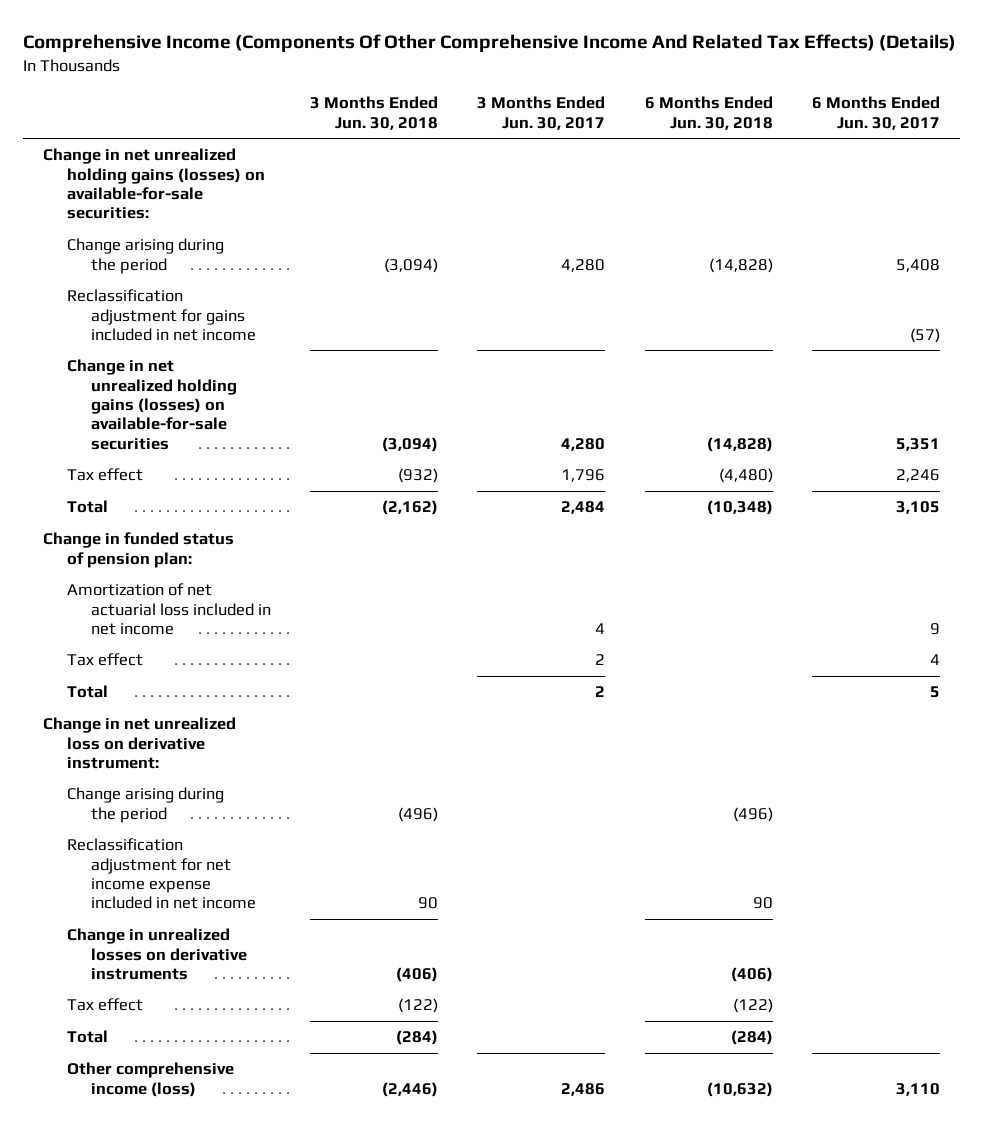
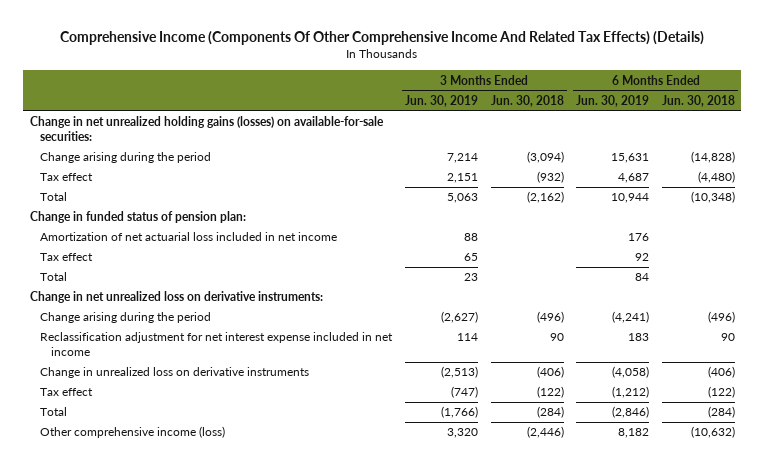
[477,96,606,130] 3 Months Ended Jun. 30, 2017 -> none
[812,96,941,130] 6 Months Ended Jun. 30, 2017 -> none
none -> [404,94,478,107] Jun. 30, 2019
none -> [576,94,650,107] Jun. 30, 2019
[66,289,256,341] Reclassification adjustment for gains included in net income -> none
[66,359,237,450] Change in net unrealized holding gains (losses) on available-for-sale securities -> none
[42,717,236,769] Change in net unrealized loss on derivative instrument: -> [29,291,323,304] Change in net unrealized loss on derivative instruments:
[66,838,256,910] Reclassification adjustment for net income expense included in net income -> [40,332,394,357] Reclassification adjustment for net interest expense included in net income
[66,928,247,980] Change in unrealized losses on derivative instruments -> [40,367,310,379] Change in unrealized loss on derivative instruments

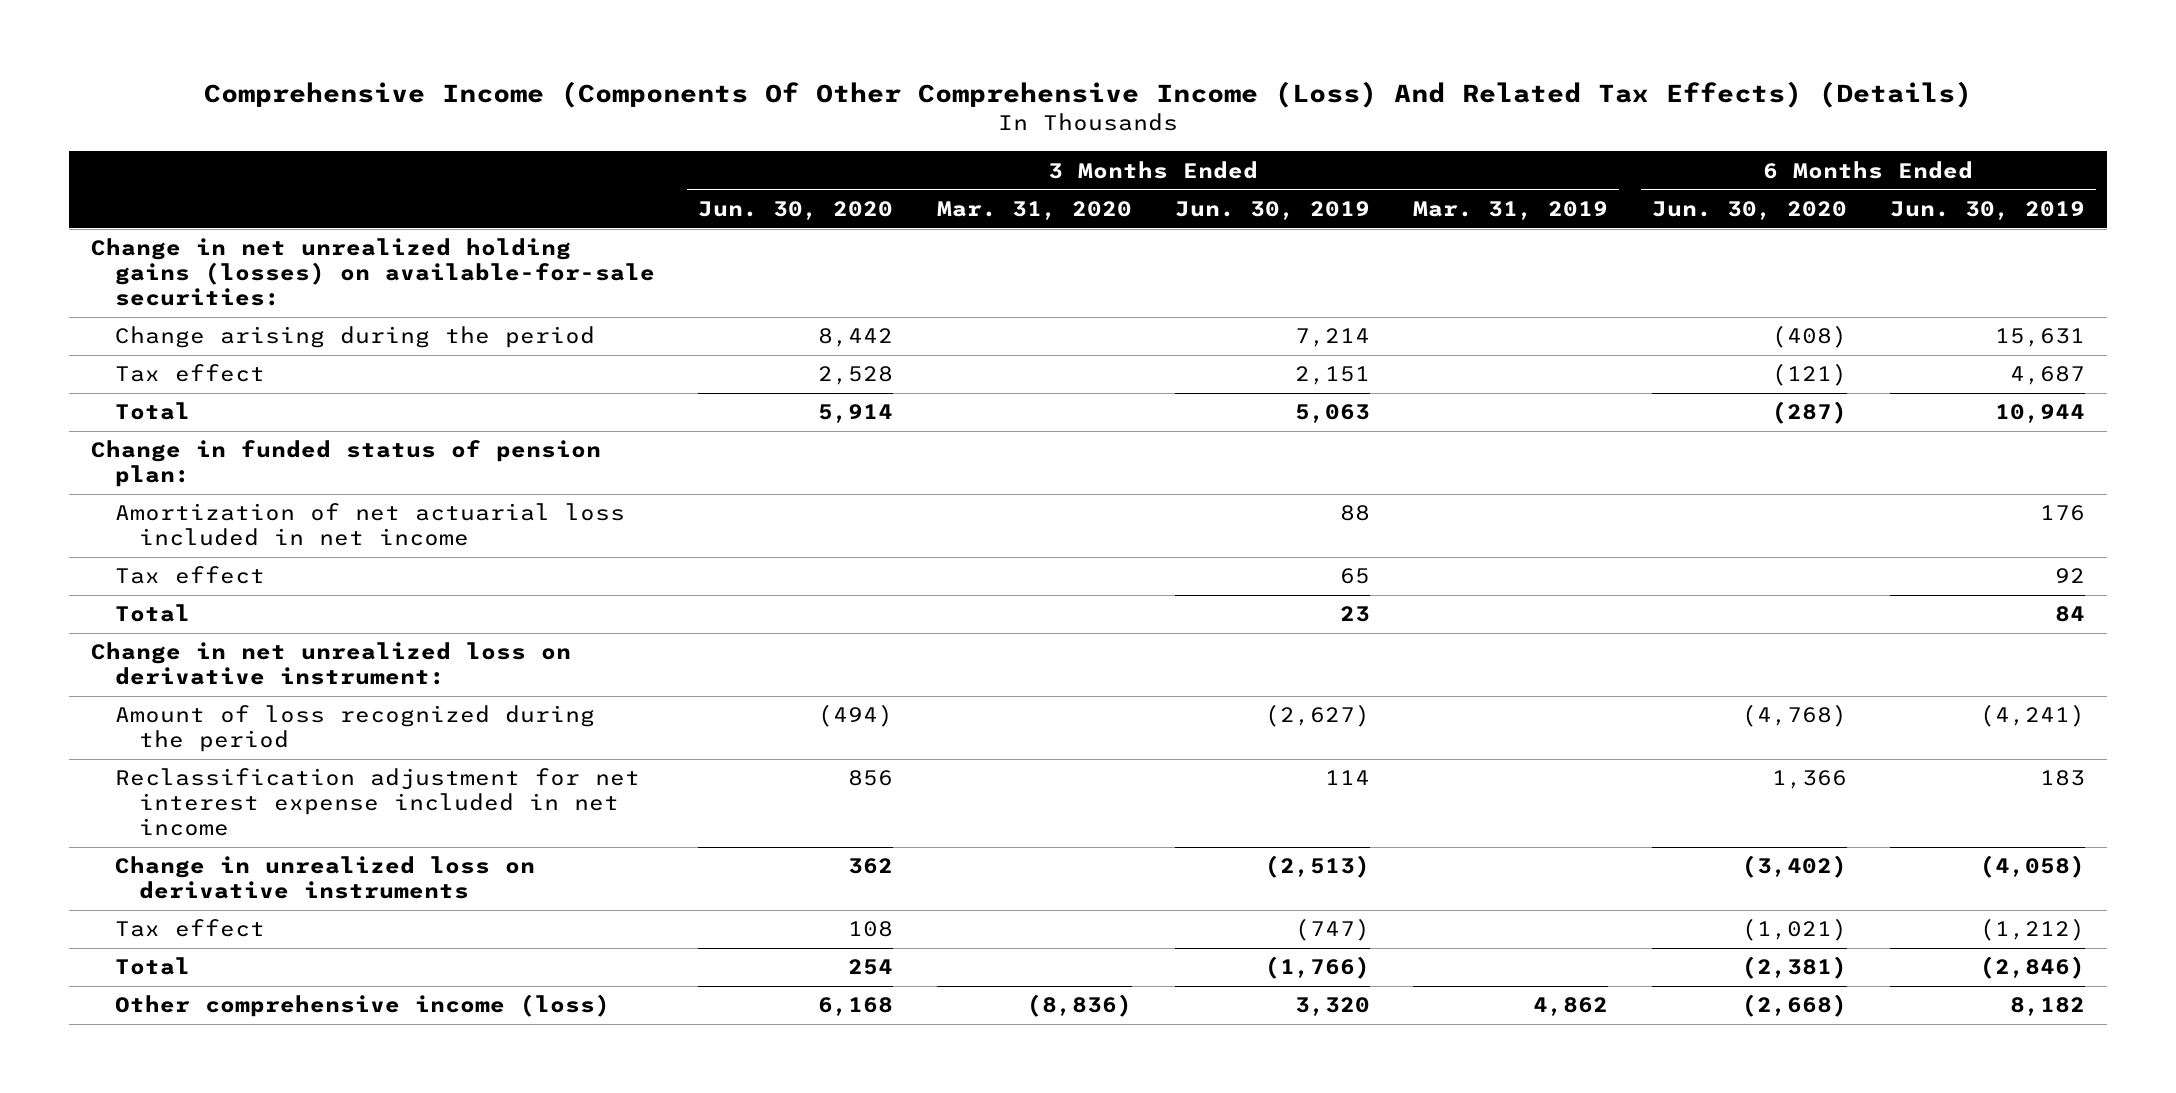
[60,30,705,45] Comprehensive Income (Components Of Other Comprehensive Income And Related Tax Effects) (Details) -> [203,80,1972,108] Comprehensive Income (Components Of Other Comprehensive Income (Loss) And Related Tax Effects) (Details)
[490,94,564,107] Jun. 30, 2018 -> none
[662,94,736,107] Jun. 30, 2018 -> none
none -> [698,200,894,220] Jun. 30, 2020
none -> [936,200,1132,220] Mar. 31, 2020
none -> [1413,200,1609,220] Mar. 31, 2019
none -> [1651,200,1847,220] Jun. 30, 2020
[29,291,323,304] Change in net unrealized loss on derivative instruments: -> [90,642,571,686] Change in net unrealized loss on derivative instrument:
[40,312,212,324] Change arising during the period -> [114,705,595,753] Amount of loss recognized during the period

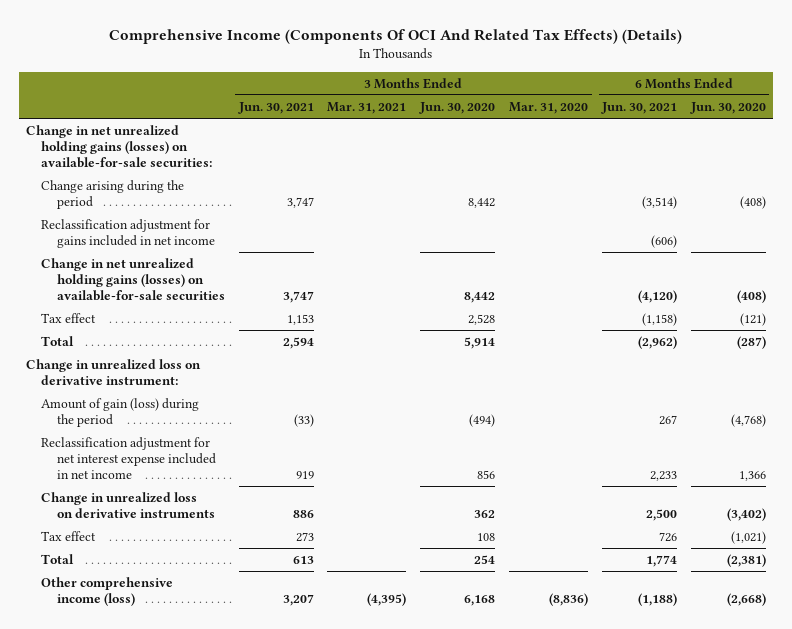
[203,80,1972,108] Comprehensive Income (Components Of Other Comprehensive Income (Loss) And Related Tax Effects) (Details) -> [108,28,682,44] Comprehensive Income (Components Of OCI And Related Tax Effects) (Details)
[1175,200,1371,220] Jun. 30, 2019 -> none
[1413,200,1609,220] Mar. 31, 2019 -> none
[1890,200,2086,220] Jun. 30, 2019 -> none
none -> [237,102,314,115] Jun. 30, 2021
none -> [327,102,407,115] Mar. 31, 2021
none -> [601,102,678,115] Jun. 30, 2021
none -> [41,219,215,249] Reclassification adjustment for gains included in net income
none -> [41,258,225,302] Change in net unrealized holding gains (losses) on available-for-sale securities
[90,440,601,488] Change in funded status of pension plan: -> none
[114,503,625,547] Amortization of net actuarial loss included in net income -> none
[114,566,265,585] Tax effect -> none
[114,604,190,623] Total -> none
[90,642,571,686] Change in net unrealized loss on derivative instrument: -> [25,359,201,386] Change in unrealized loss on derivative instrument:
[114,705,595,753] Amount of loss recognized during the period -> [41,398,200,428] Amount of gain (loss) during the period

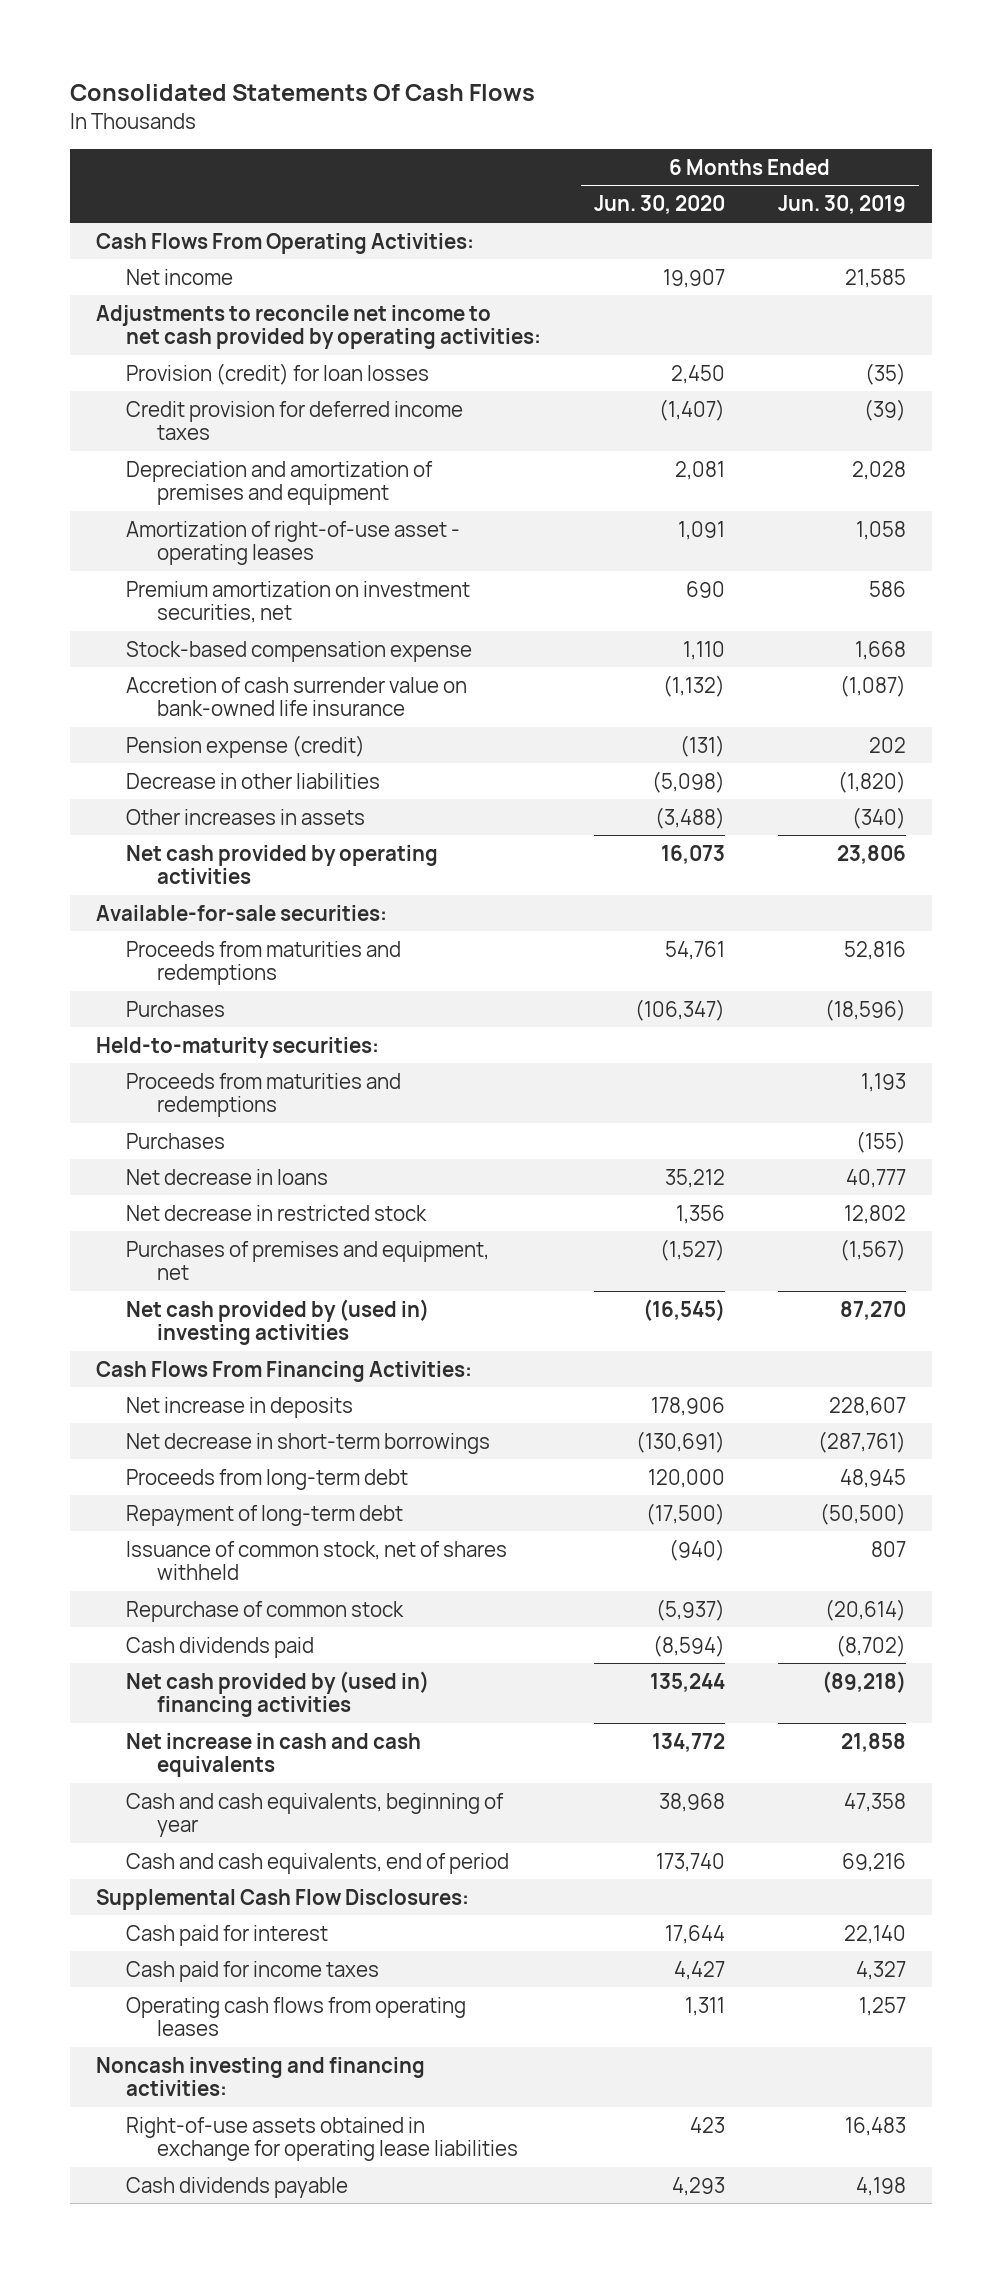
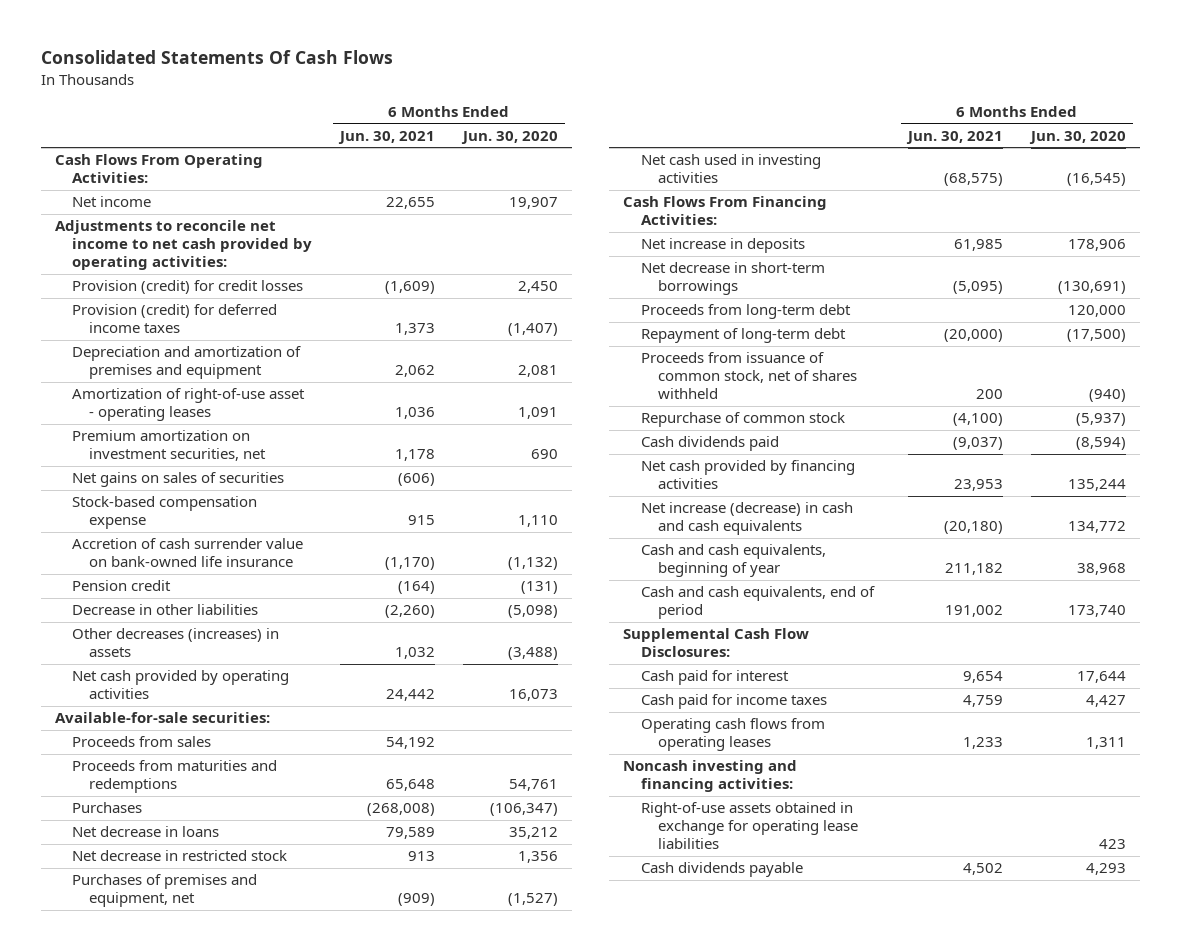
[777,195,906,215] Jun. 30, 2019 -> none
none -> [337,130,435,144] Jun. 30, 2021
[126,362,430,385] Provision (credit) for loan losses -> [72,280,304,295] Provision (credit) for credit losses
[126,400,464,441] Credit provision for deferred income taxes -> [72,304,278,334] Provision (credit) for deferred income taxes
none -> [72,472,285,488] Net gains on sales of securities
[126,734,366,758] Pension expense (credit) -> [72,580,172,592] Pension credit
[126,808,366,825] Other increases in assets -> [72,628,280,658] Other decreases (increases) in assets
none -> [72,736,212,748] Proceeds from sales
[95,1036,379,1058] Held-to-maturity securities: -> none
[126,1072,402,1118] Proceeds from maturities and redemptions -> none
[126,1132,226,1149] Purchases -> none
[126,1298,430,1346] Net cash provided by (used in) investing activities -> [640,154,821,184] Net cash used in investing activities
[126,1540,508,1581] Issuance of common stock, net of shares withheld -> [640,352,857,400] Proceeds from issuance of common stock, net of shares withheld
[126,1670,430,1718] Net cash provided by (used in) financing activities -> [640,460,855,490] Net cash provided by financing activities
[126,1732,422,1778] Net increase in cash and cash equivalents -> [640,502,853,536] Net increase (decrease) in cash and cash equivalents

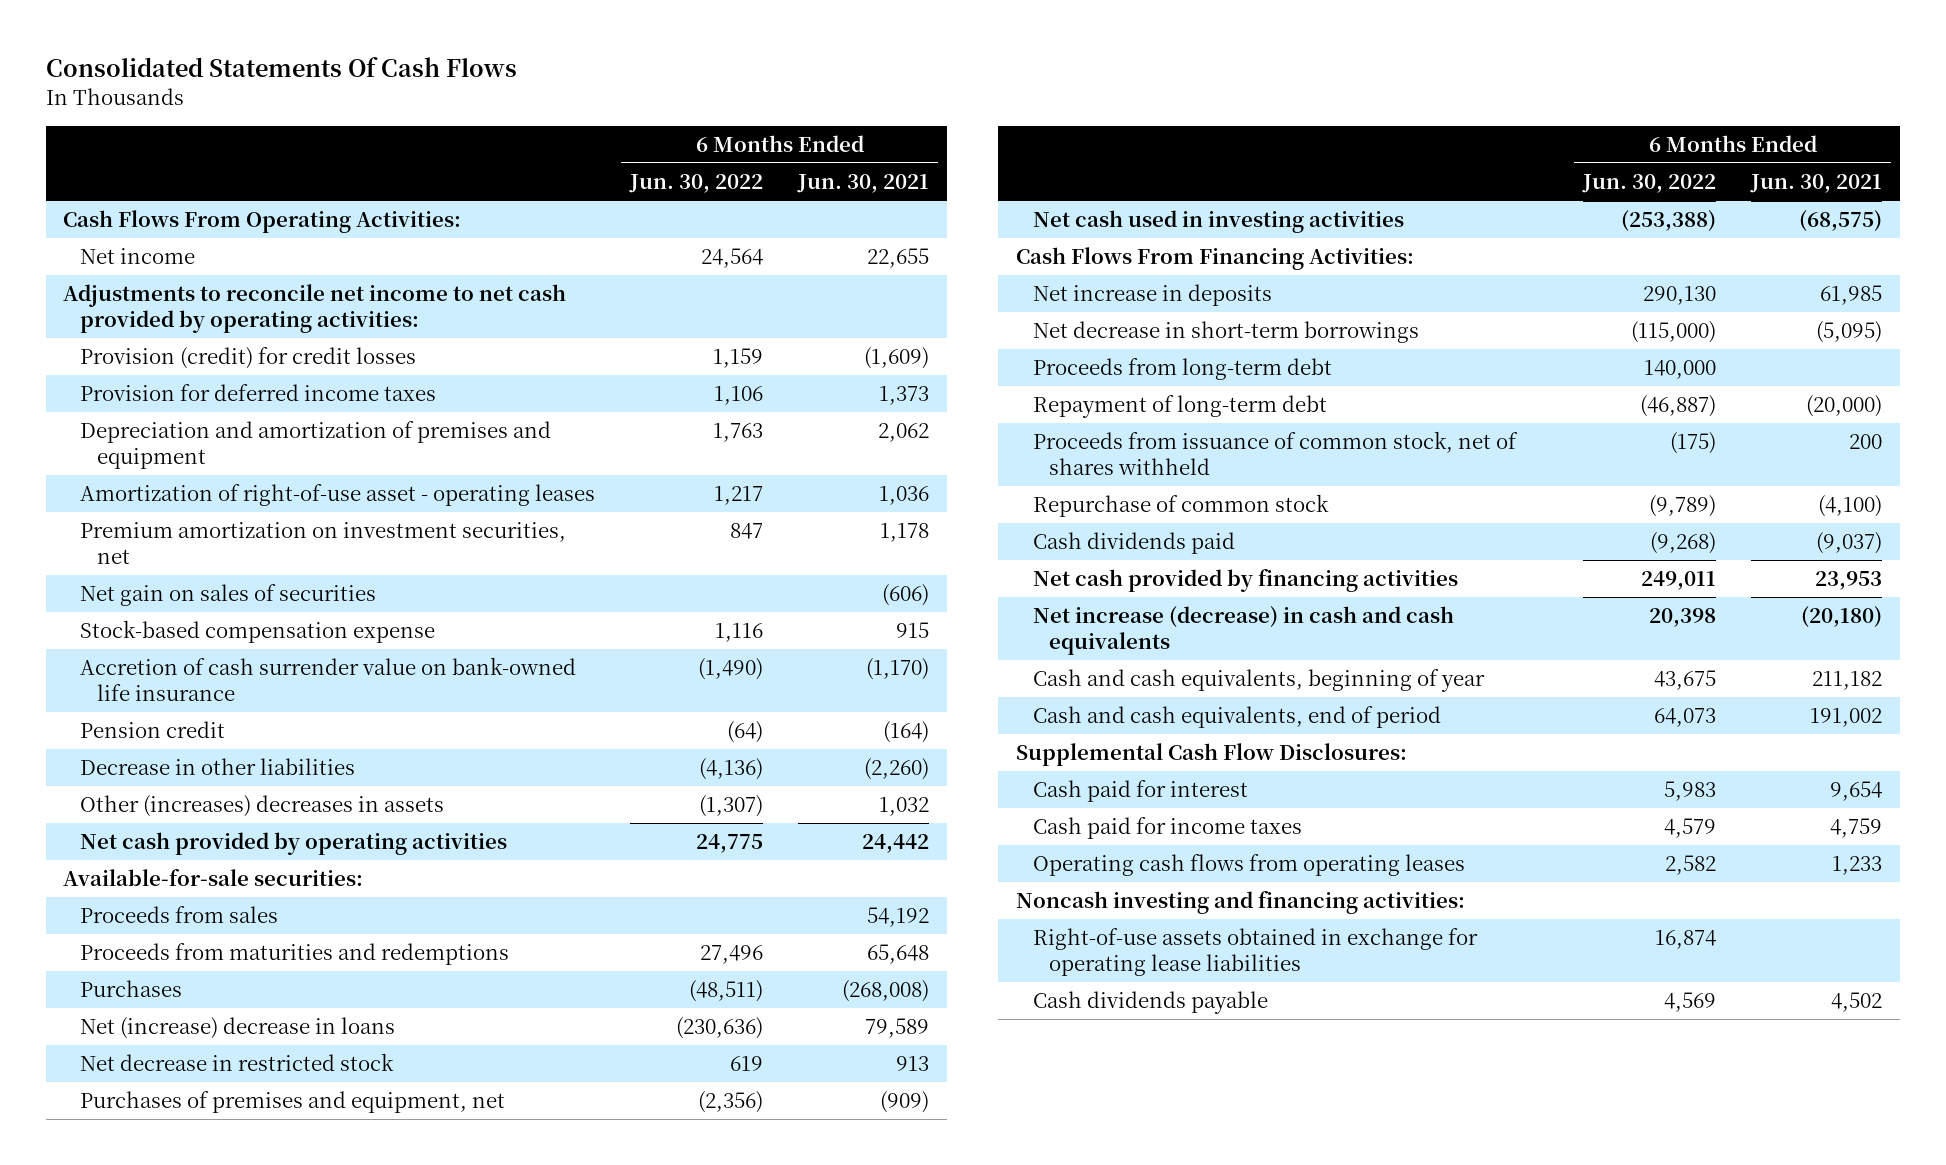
[460,130,558,144] Jun. 30, 2020 -> none
none -> [629,173,764,193] Jun. 30, 2022
[72,304,278,334] Provision (credit) for deferred income taxes -> [79,384,436,402] Provision for deferred income taxes
[72,472,285,488] Net gains on sales of securities -> [79,584,376,607] Net gain on sales of securities
[72,628,280,658] Other decreases (increases) in assets -> [79,795,444,818] Other (increases) decreases in assets
[72,826,220,838] Net decrease in loans -> [79,1017,395,1040] Net (increase) decrease in loans

